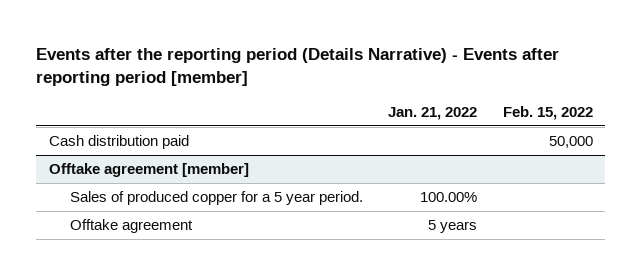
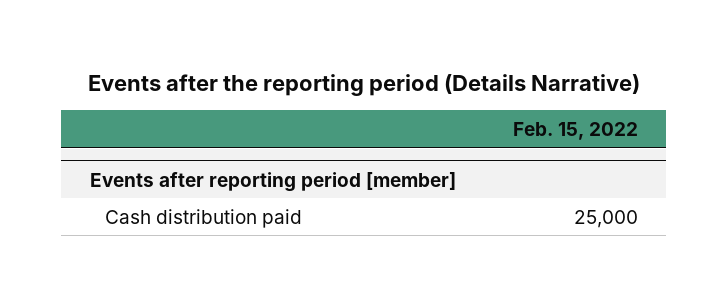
[36,47,560,86] Events after the reporting period (Details Narrative) - Events after reporting period [member] -> [87,74,640,97] Events after the reporting period (Details Narrative)
[388,106,478,120] Jan. 21, 2022 -> none
[49,135,190,150] Cash distribution paid -> none
[70,191,364,206] Sales of produced copper for a 5 year period. -> none
[70,219,194,234] Offtake agreement -> none
[49,163,250,178] Offtake agreement [member] -> [89,171,456,192] Events after reporting period [member]
none -> [105,208,303,228] Cash distribution paid

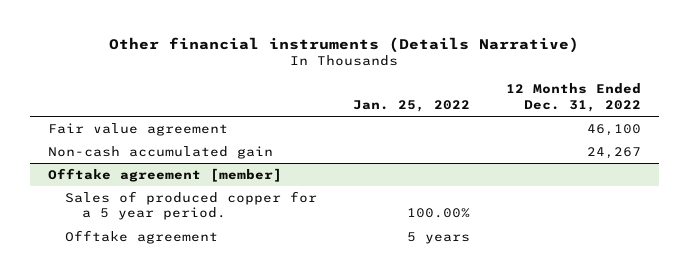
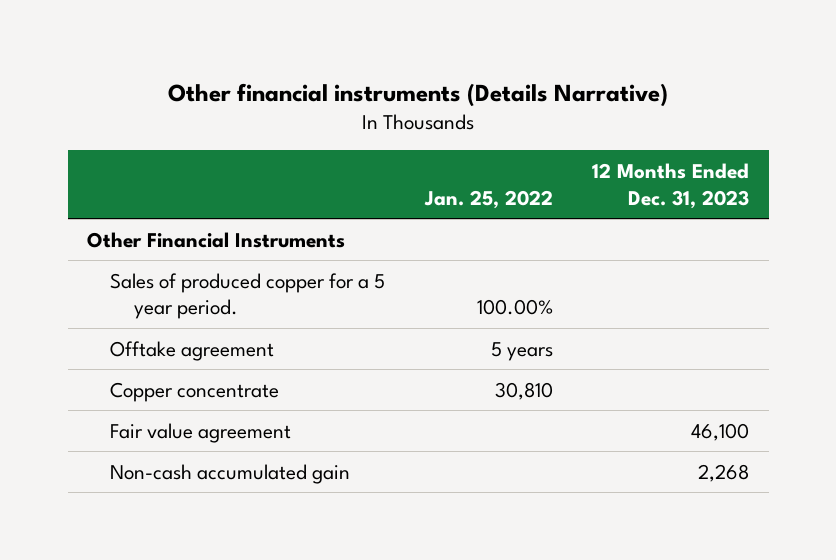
[506,83,642,113] 12 Months Ended Dec. 31, 2022 -> none
none -> [592,162,750,209] 12 Months Ended Dec. 31, 2023
none -> [87,231,346,248] Other Financial Instruments
none -> [110,272,386,320] Sales of produced copper for a 5 year period.
none -> [110,340,275,361] Offtake agreement
none -> [110,381,280,402] Copper concentrate
[47,167,282,182] Offtake agreement [member] -> none
[64,190,317,221] Sales of produced copper for a 5 year period. -> none
[64,229,218,244] Offtake agreement -> none

